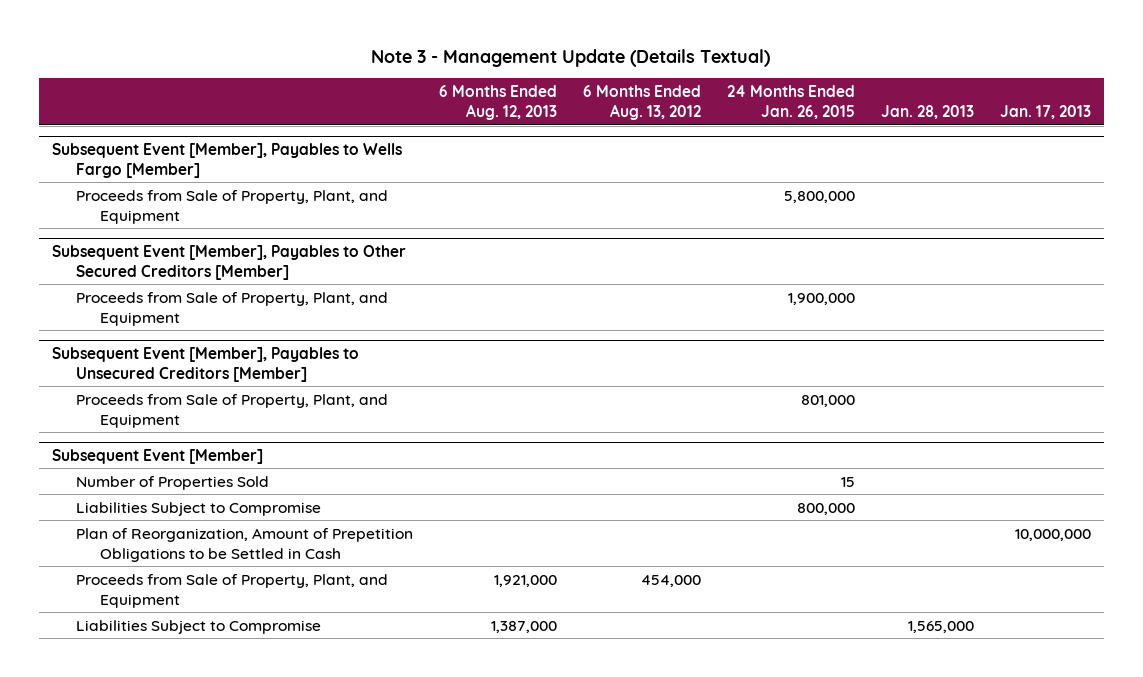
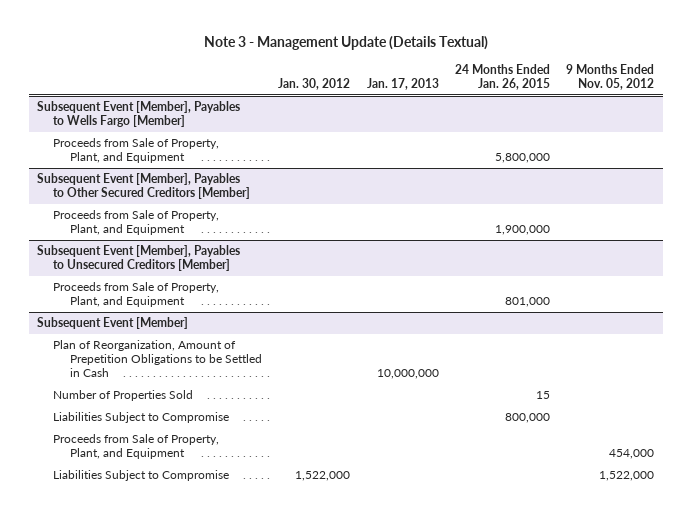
[439,85,558,121] 6 Months Ended Aug. 12, 2013 -> none
[582,85,701,121] 6 Months Ended Aug. 13, 2012 -> none
[880,105,974,120] Jan. 28, 2013 -> none
none -> [278,77,351,90] Jan. 30, 2012
none -> [566,63,655,90] 9 Months Ended Nov. 05, 2012
[76,527,414,562] Plan of Reorganization, Amount of Prepetition Obligations to be Settled in Cash -> [53,340,262,377] Plan of Reorganization, Amount of Prepetition Obligations to be Settled in Cash

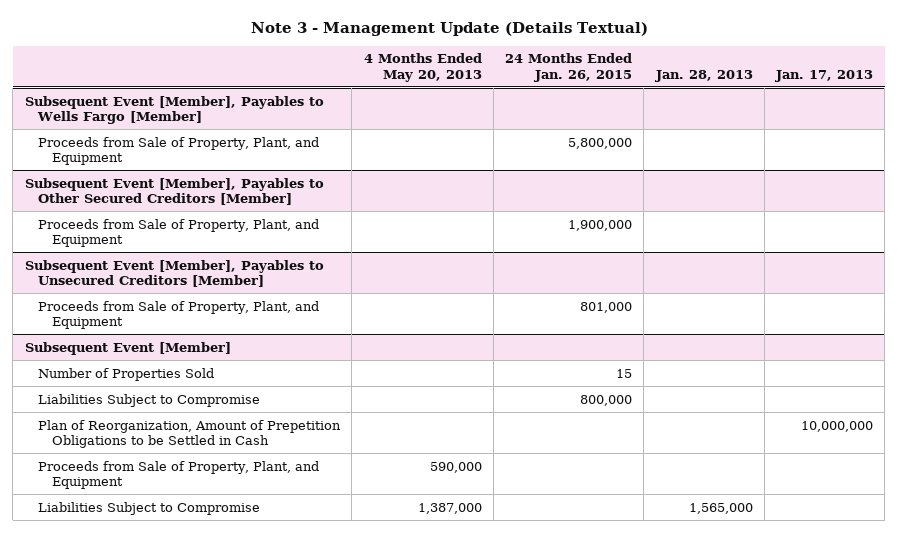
[278,77,351,90] Jan. 30, 2012 -> none
[566,63,655,90] 9 Months Ended Nov. 05, 2012 -> none
none -> [363,53,482,82] 4 Months Ended May 20, 2013
none -> [654,69,753,82] Jan. 28, 2013
[53,340,262,377] Plan of Reorganization, Amount of Prepetition Obligations to be Settled in Cash -> [38,419,342,448] Plan of Reorganization, Amount of Prepetition Obligations to be Settled in Cash

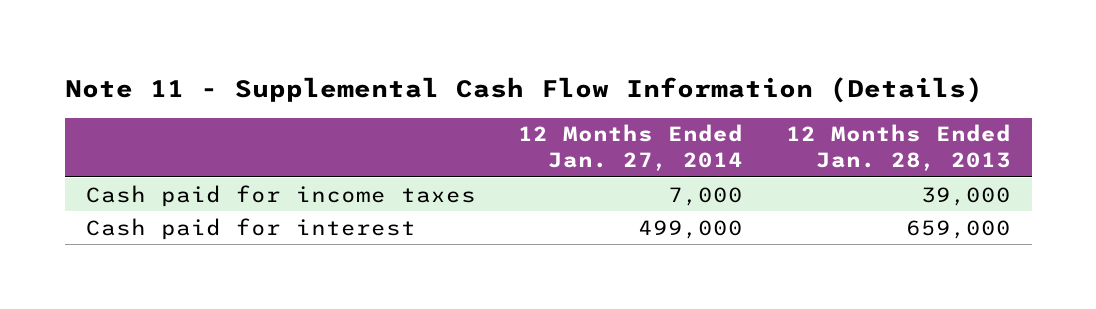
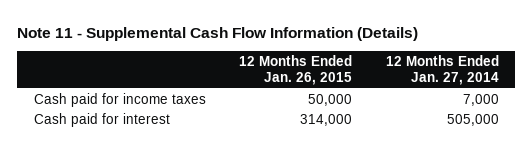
[785,124,1011,172] 12 Months Ended Jan. 28, 2013 -> none
none -> [239,54,353,86] 12 Months Ended Jan. 26, 2015
[638,219,744,239] 499,000 -> [446,113,499,126] 505,000

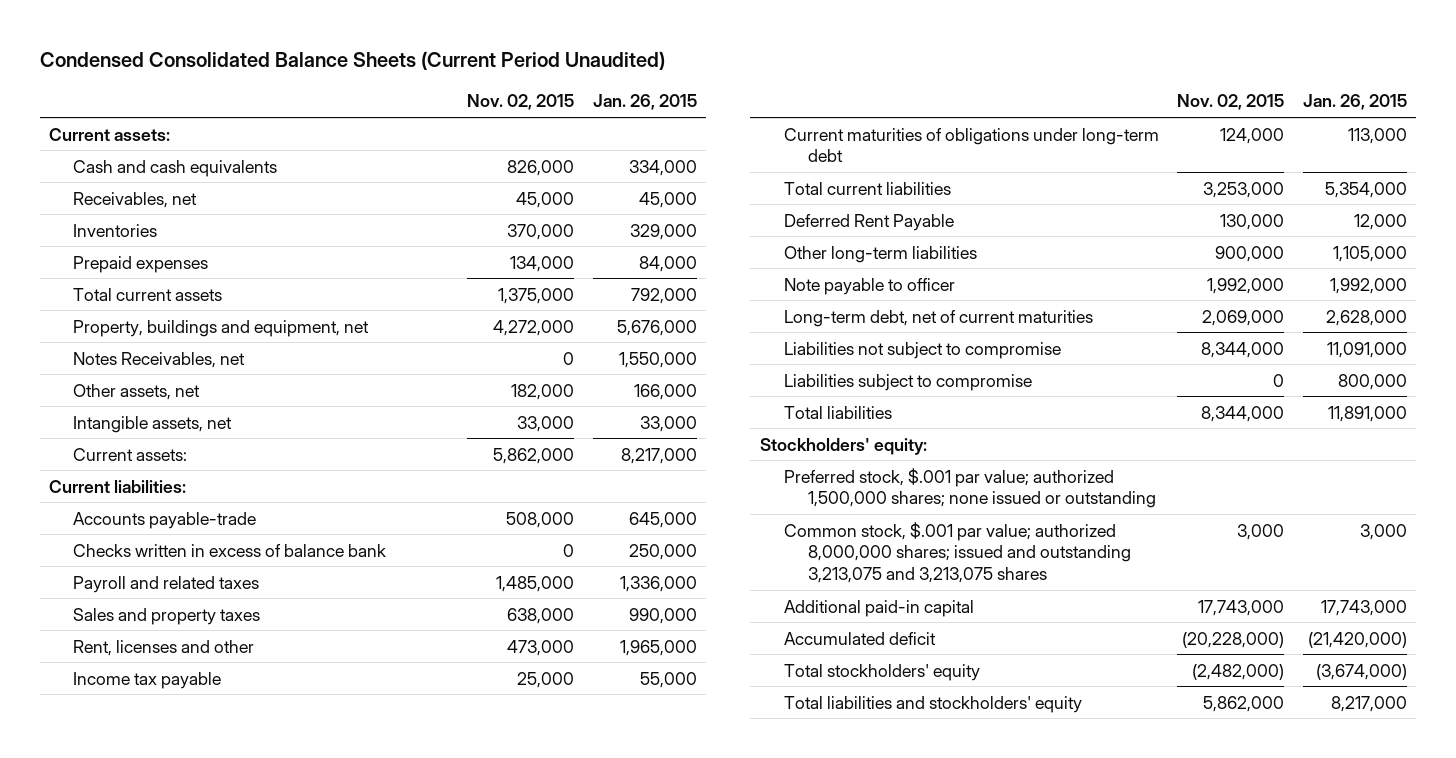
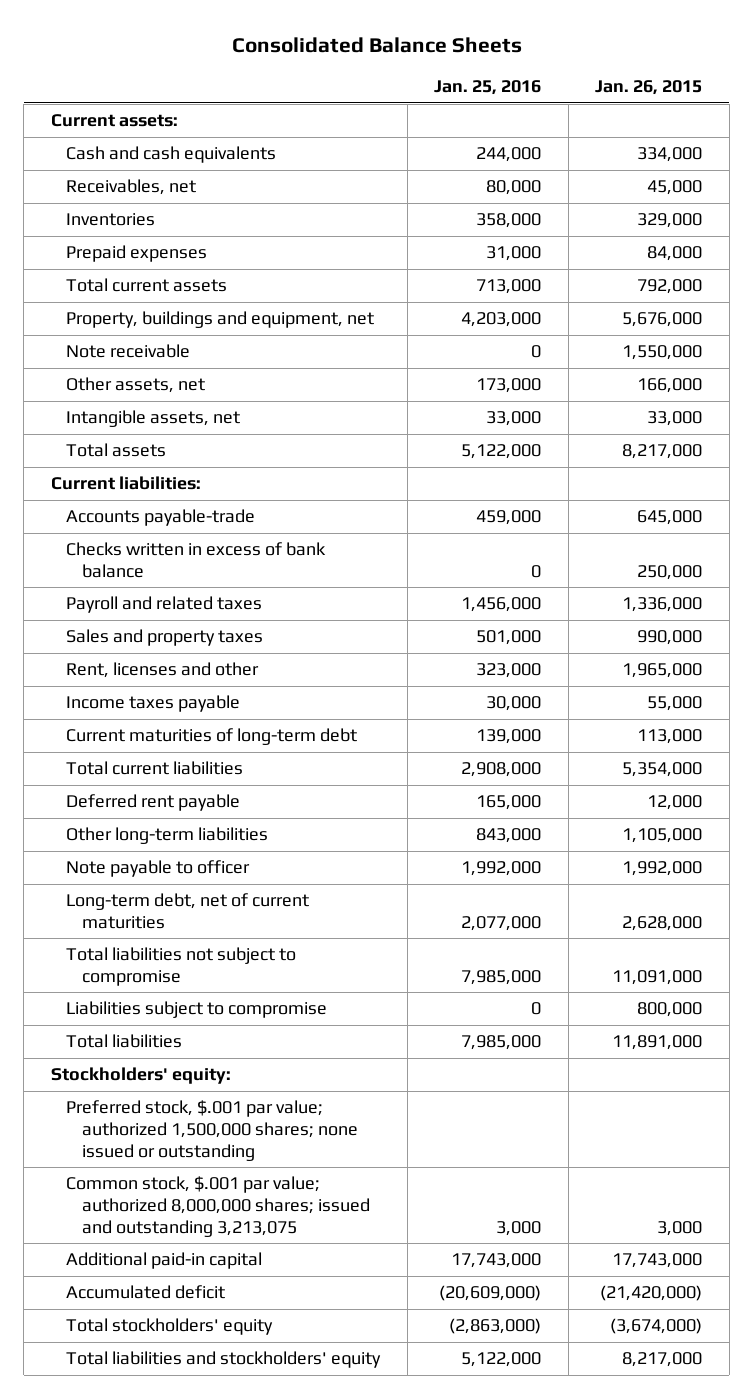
[39,51,665,71] Condensed Consolidated Balance Sheets (Current Period Unaudited) -> [231,36,522,53] Consolidated Balance Sheets
[467,94,575,111] Nov. 02, 2015 -> none
none -> [434,80,542,96] Jan. 25, 2016
[73,351,246,368] Notes Receivables, net -> [66,344,191,359] Note receivable
[73,447,188,461] Current assets: -> [66,443,167,458] Total assets
[73,543,387,557] Checks written in excess of balance bank -> [66,542,327,578] Checks written in excess of bank balance
[73,671,222,689] Income tax payable -> [66,695,241,713] Income taxes payable
[783,127,1159,163] Current maturities of obligations under long-term debt -> [66,728,358,746] Current maturities of long-term debt
[783,213,954,231] Deferred Rent Payable -> [66,794,241,812] Deferred rent payable
[783,341,1061,359] Liabilities not subject to compromise -> [66,947,297,986] Total liabilities not subject to compromise
[783,521,1131,584] Common stock, $.001 par value; authorized 8,000,000 shares; issued and outstanding 3,213,075 and 3,213,075 shares -> [66,1176,370,1237] Common stock, $.001 par value; authorized 8,000,000 shares; issued and outstanding 3,213,075

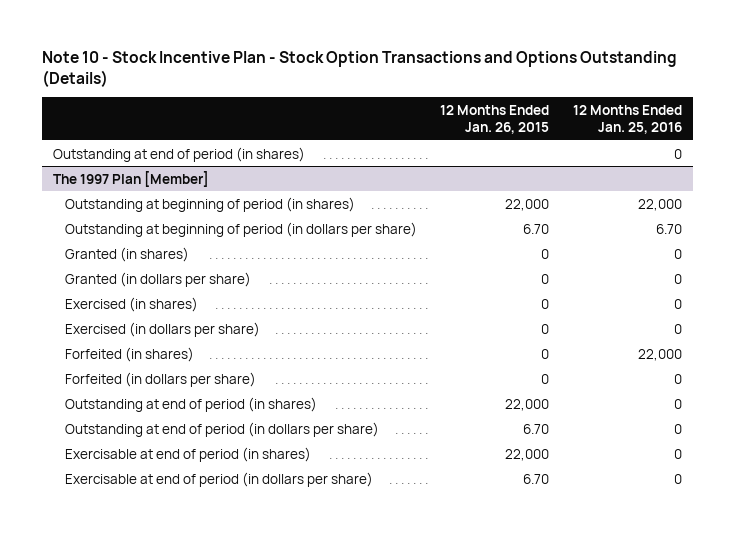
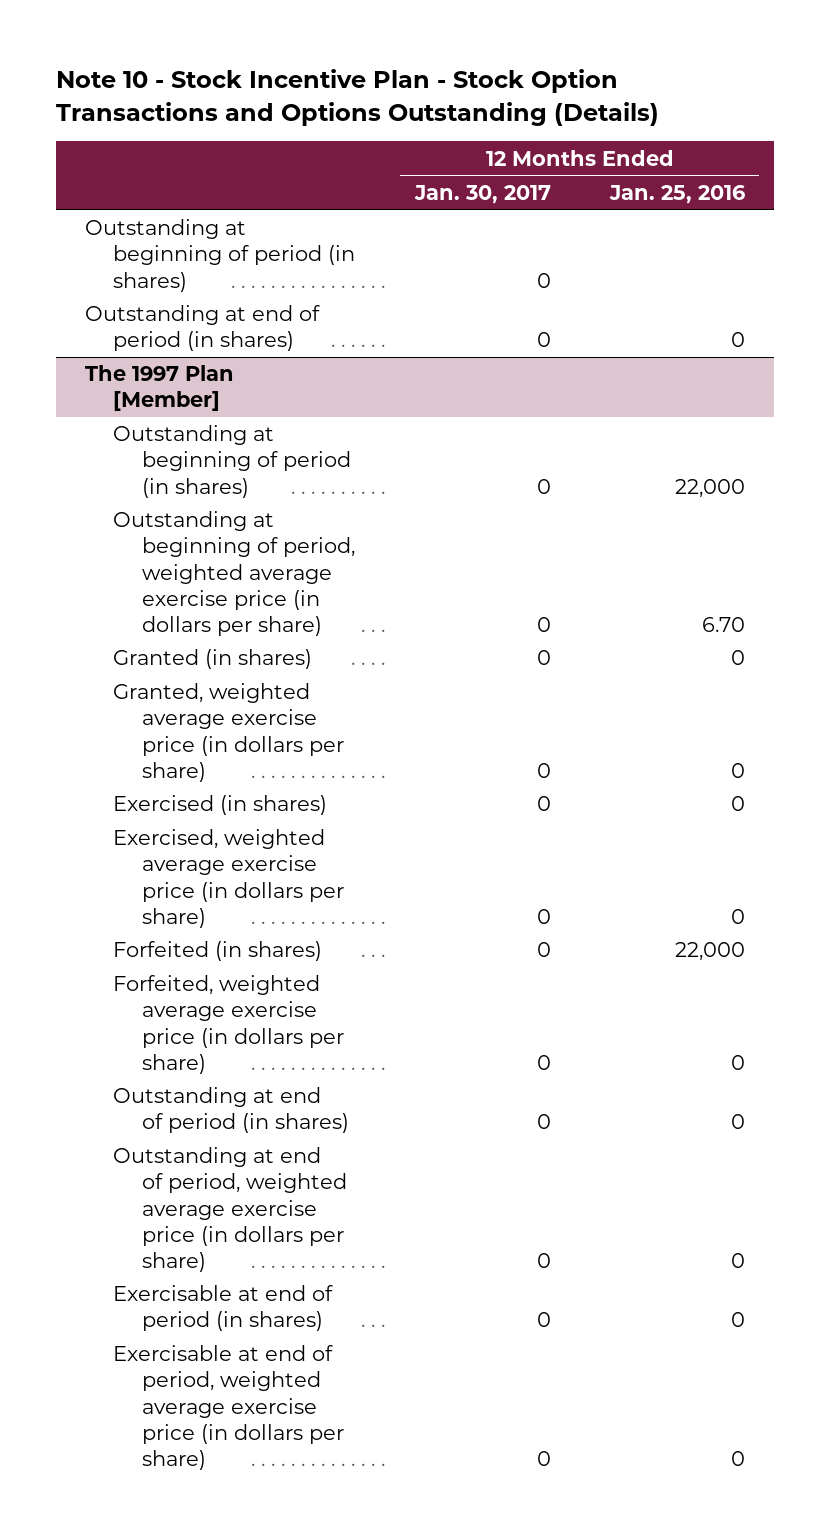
[440,104,550,134] 12 Months Ended Jan. 26, 2015 -> none
none -> [413,184,551,204] Jan. 30, 2017
none -> [85,219,356,292] Outstanding at beginning of period (in shares)
[64,221,417,237] Outstanding at beginning of period (in dollars per share) -> [113,511,355,636] Outstanding at beginning of period, weighted average exercise price (in dollars per share)
[64,271,251,287] Granted (in dollars per share) -> [113,683,344,782] Granted, weighted average exercise price (in dollars per share)
[64,321,260,337] Exercised (in dollars per share) -> [113,829,344,928] Exercised, weighted average exercise price (in dollars per share)
[64,371,256,387] Forfeited (in dollars per share) -> [113,975,344,1074] Forfeited, weighted average exercise price (in dollars per share)
[64,421,379,437] Outstanding at end of period (in dollars per share) -> [113,1147,347,1272] Outstanding at end of period, weighted average exercise price (in dollars per share)
[64,471,373,487] Exercisable at end of period (in dollars per share) -> [113,1345,344,1470] Exercisable at end of period, weighted average exercise price (in dollars per share)

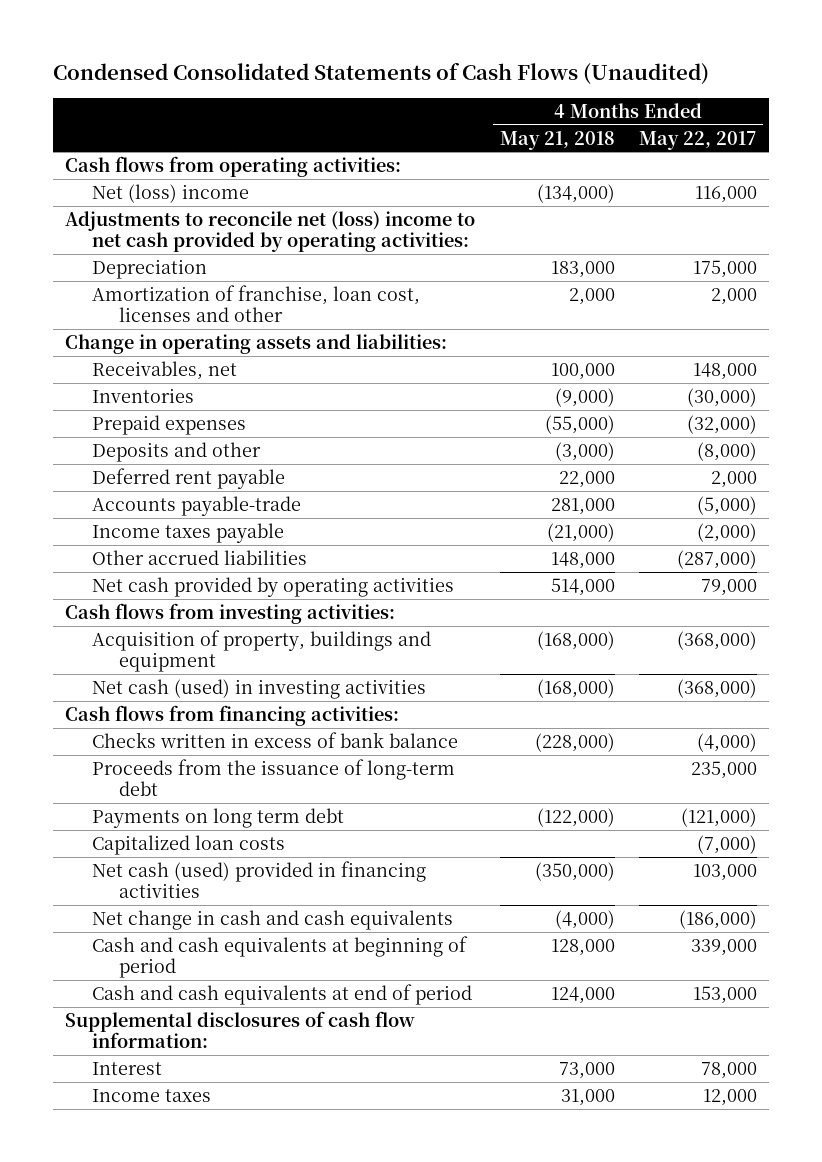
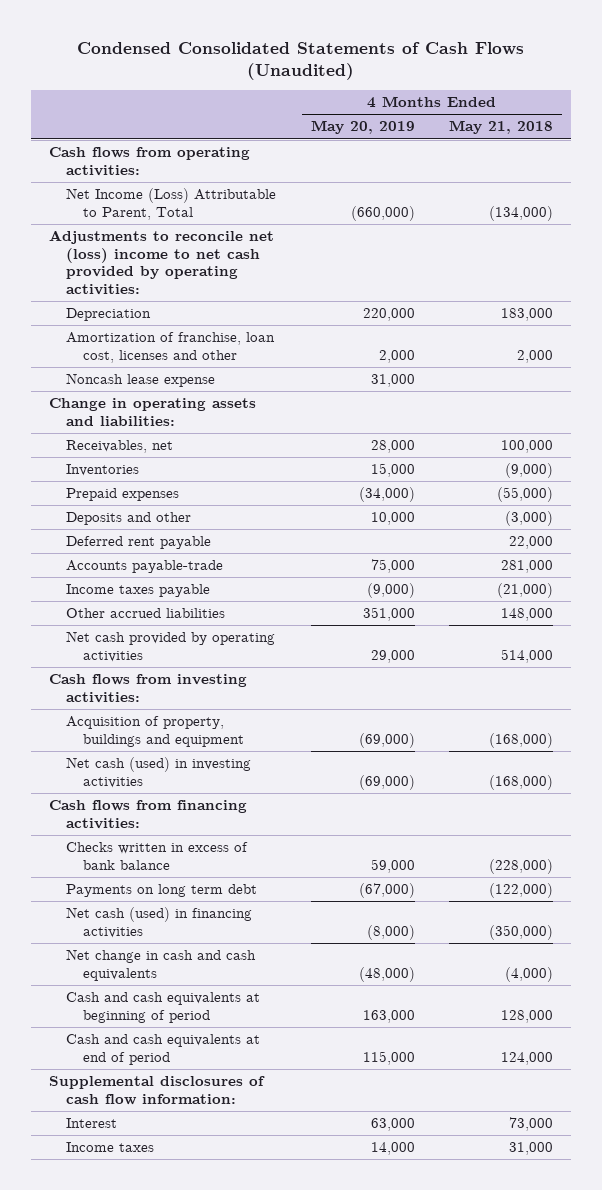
[639,130,758,150] May 22, 2017 -> none
none -> [310,120,415,135] May 20, 2019
[91,183,249,203] Net (loss) income -> [65,188,276,220] Net Income (Loss) Attributable to Parent, Total
none -> [65,373,215,388] Noncash lease expense
[91,758,455,797] Proceeds from the issuance of long-term debt -> none
[91,834,285,855] Capitalized loan costs -> none
[91,860,426,899] Net cash (used) provided in financing activities -> [65,907,252,938] Net cash (used) in financing activities

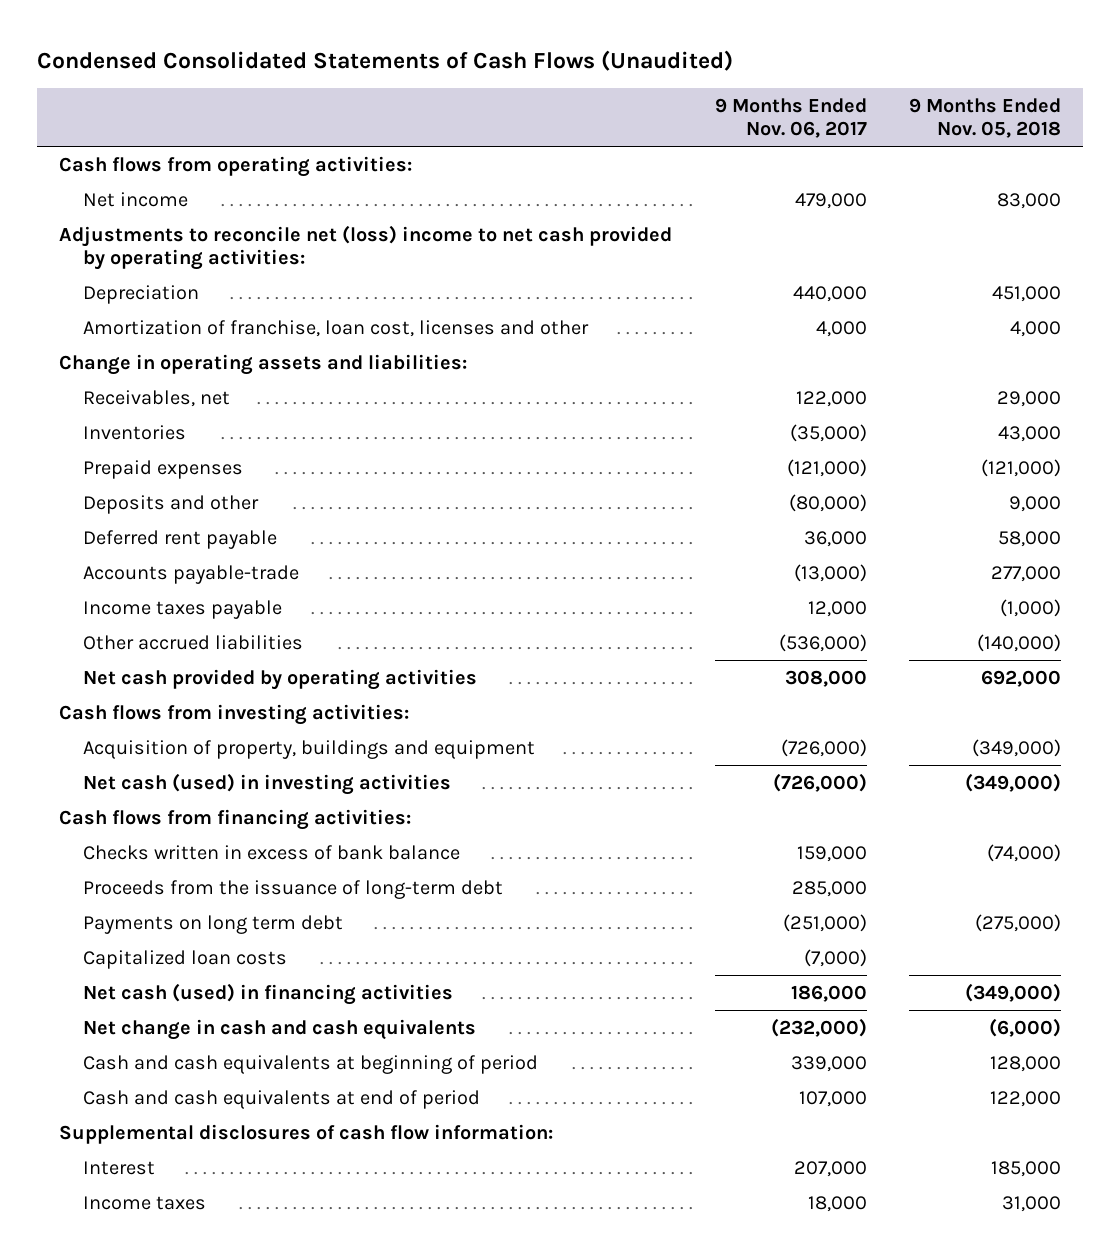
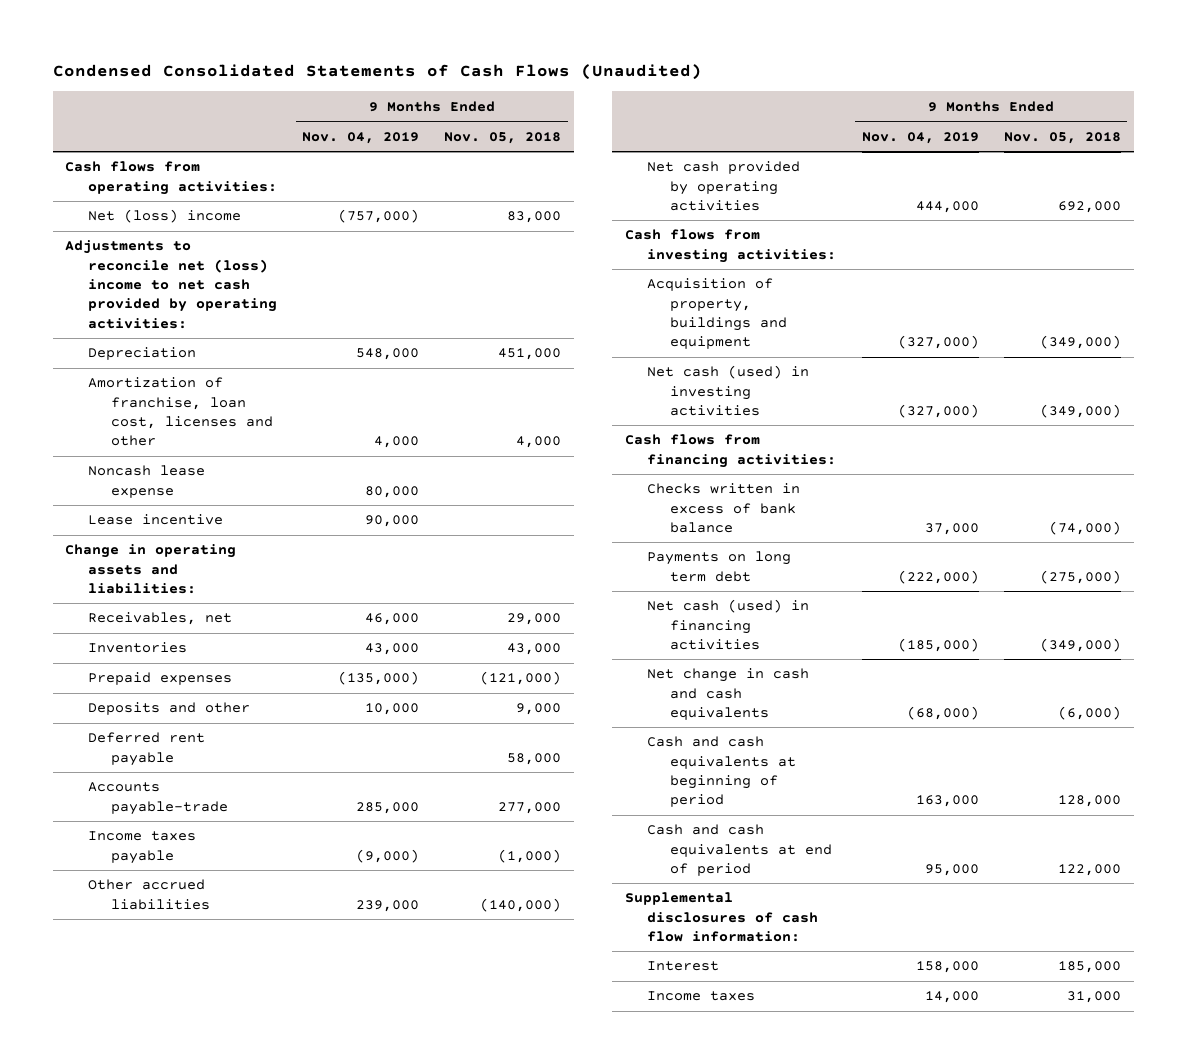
[714,97,867,139] 9 Months Ended Nov. 06, 2017 -> none
none -> [302,131,420,144] Nov. 04, 2019
[82,191,188,207] Net income -> [87,209,241,224] Net (loss) income
none -> [87,465,205,498] Noncash lease expense
none -> [87,514,223,526] Lease incentive
[82,879,503,899] Proceeds from the issuance of long-term debt -> none
[82,949,287,969] Capitalized loan costs -> none

